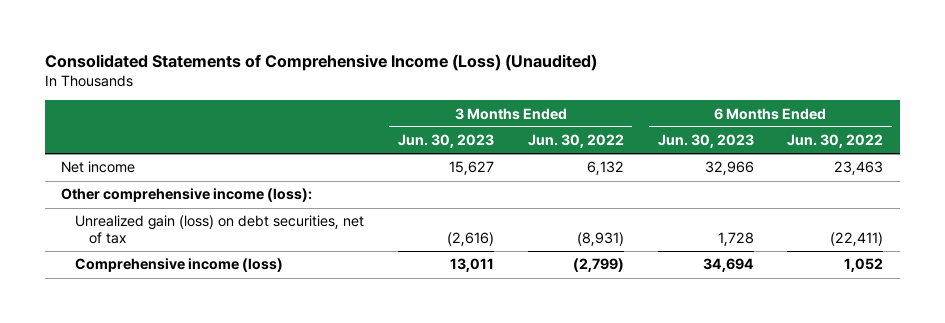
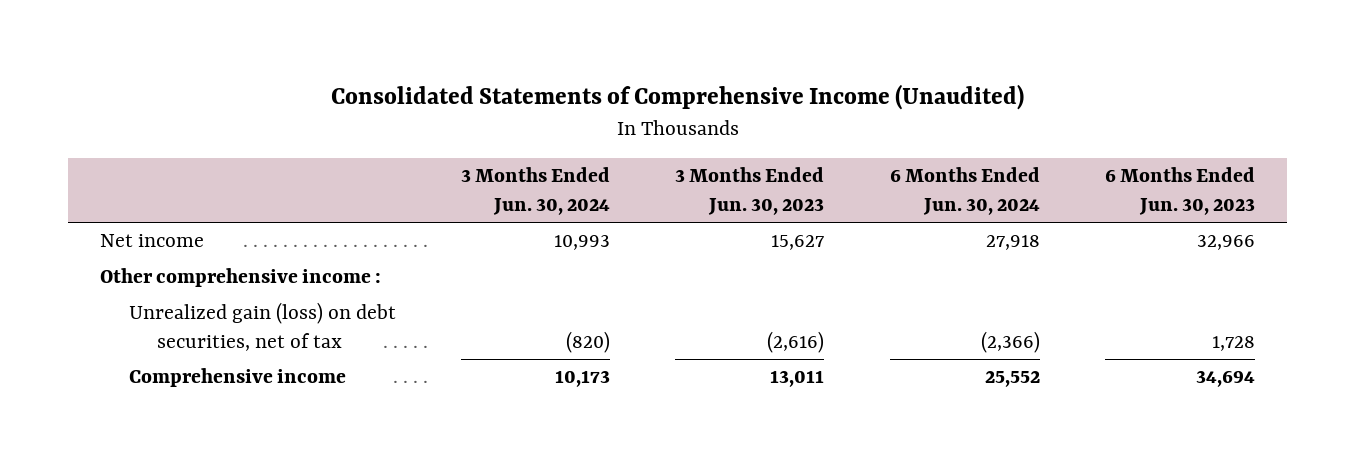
[44,53,597,71] Consolidated Statements of Comprehensive Income (Loss) (Unaudited) -> [330,83,1024,110] Consolidated Statements of Comprehensive Income (Unaudited)
[527,134,624,149] Jun. 30, 2022 -> none
[787,134,884,149] Jun. 30, 2022 -> none
none -> [460,167,610,216] 3 Months Ended Jun. 30, 2024
none -> [889,167,1040,216] 6 Months Ended Jun. 30, 2024
[61,188,313,203] Other comprehensive income (loss): -> [100,268,382,288] Other comprehensive income :
[75,258,284,273] Comprehensive income (loss) -> [128,368,346,388] Comprehensive income

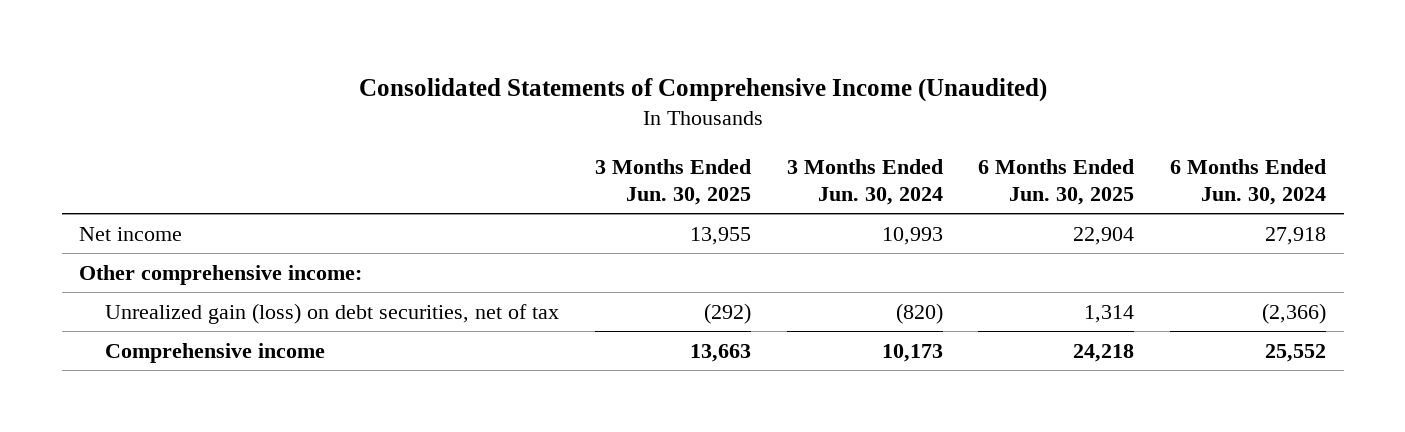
[675,167,825,216] 3 Months Ended Jun. 30, 2023 -> none
[1104,167,1255,216] 6 Months Ended Jun. 30, 2023 -> none
none -> [594,158,751,205] 3 Months Ended Jun. 30, 2025
none -> [978,158,1135,205] 6 Months Ended Jun. 30, 2025
[100,268,382,288] Other comprehensive income : -> [79,264,363,285] Other comprehensive income:

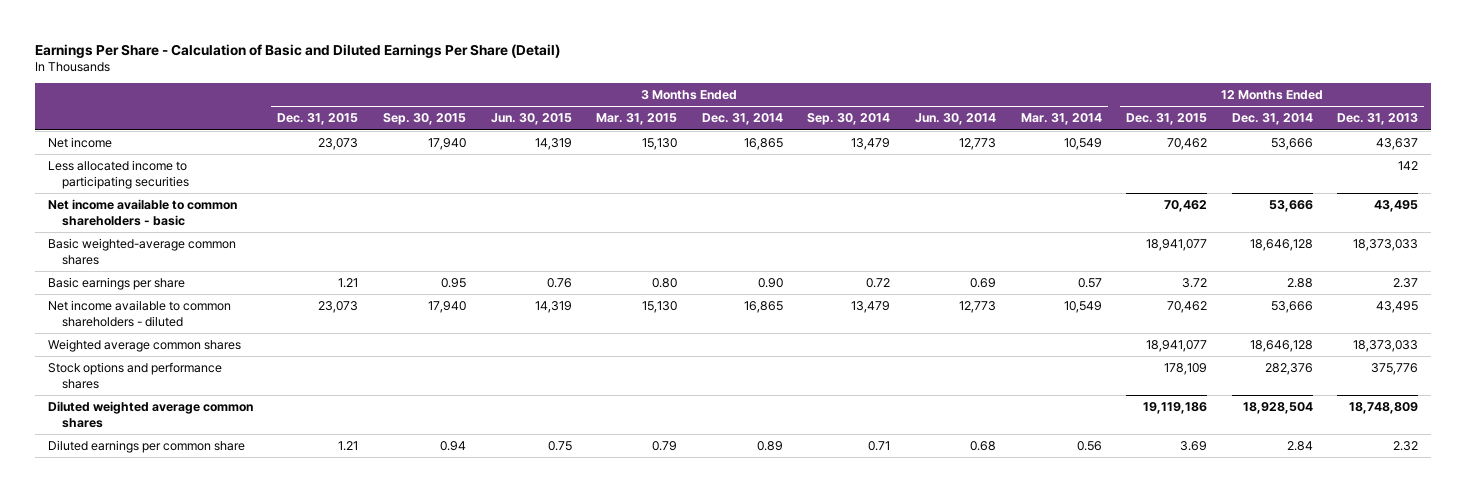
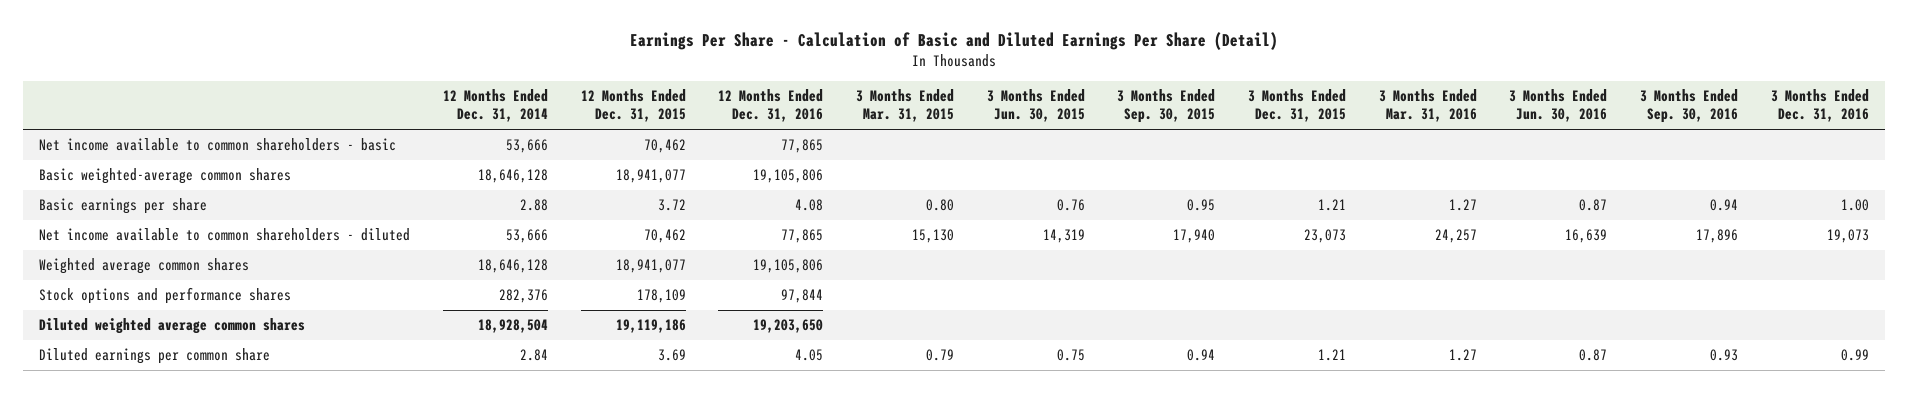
[701,113,783,126] Dec. 31, 2014 -> none
[807,113,891,126] Sep. 30, 2014 -> none
[914,113,996,126] Jun. 30, 2014 -> none
[1020,113,1102,126] Mar. 31, 2014 -> none
[1337,113,1419,126] Dec. 31, 2013 -> none
none -> [718,88,824,123] 12 Months Ended Dec. 31, 2016
none -> [1378,88,1477,123] 3 Months Ended Mar. 31, 2016
none -> [1509,88,1608,123] 3 Months Ended Jun. 30, 2016
none -> [1640,88,1739,124] 3 Months Ended Sep. 30, 2016
none -> [1770,88,1869,123] 3 Months Ended Dec. 31, 2016
[47,136,112,148] Net income -> none
[47,159,190,189] Less allocated income to participating securities -> none

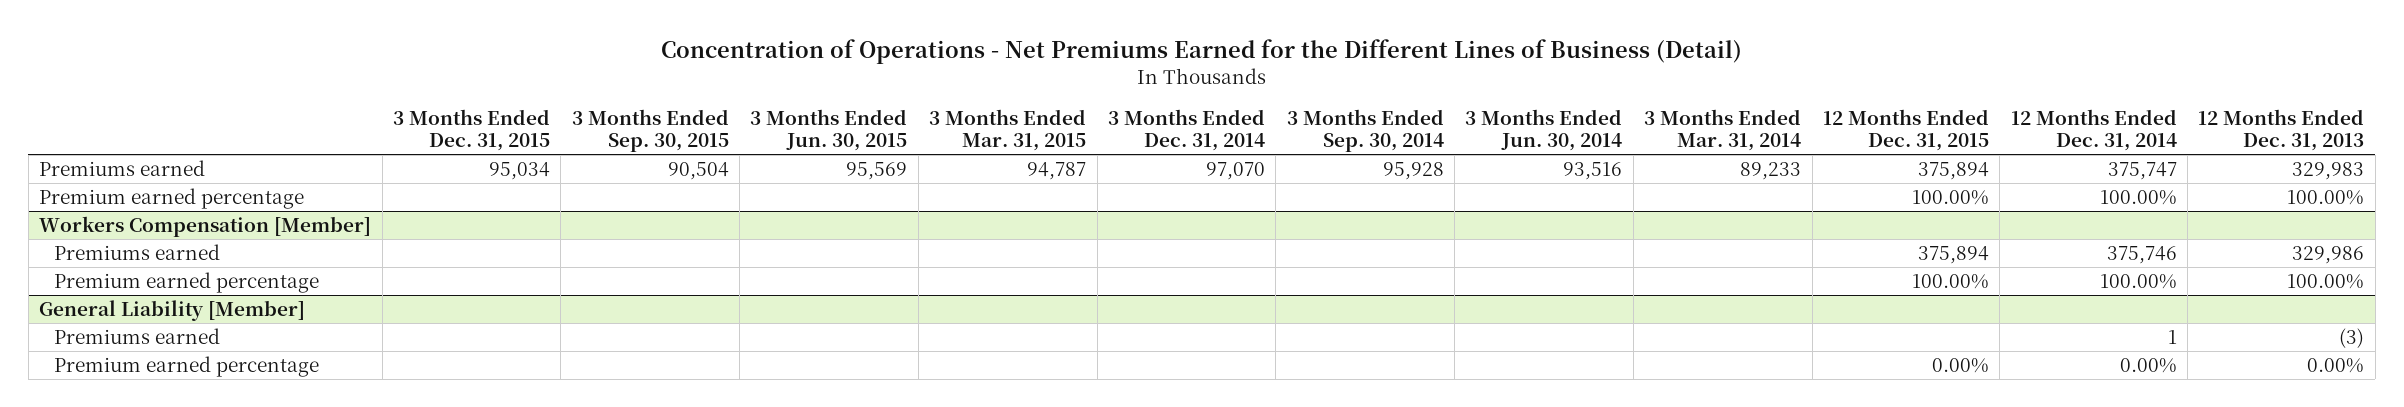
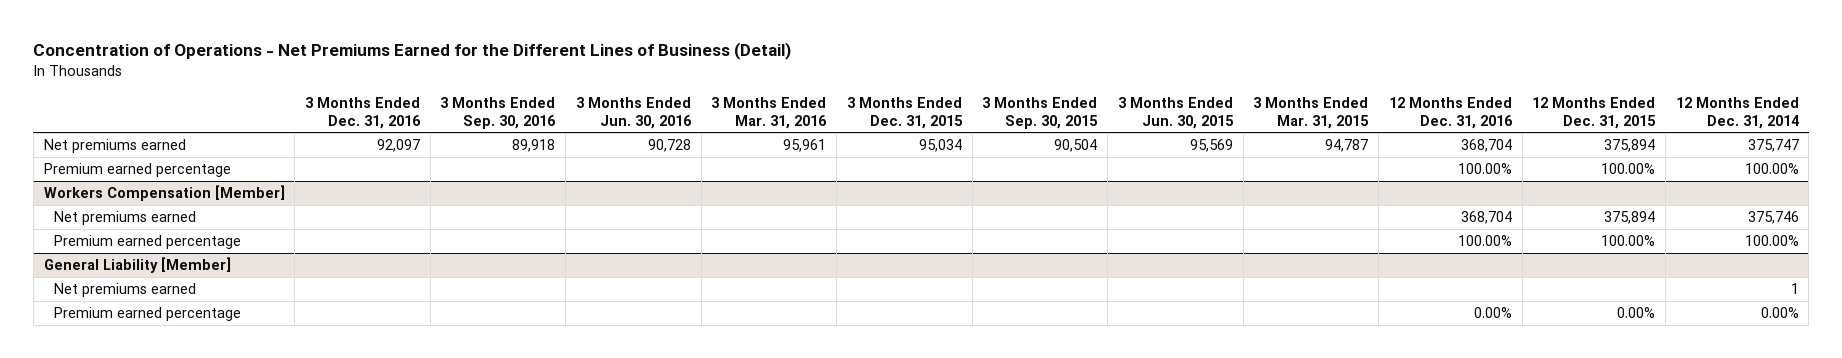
[1107,108,1265,152] 3 Months Ended Dec. 31, 2014 -> none
[1286,108,1444,153] 3 Months Ended Sep. 30, 2014 -> none
[1465,108,1623,152] 3 Months Ended Jun. 30, 2014 -> none
[1644,108,1802,152] 3 Months Ended Mar. 31, 2014 -> none
[2198,108,2365,152] 12 Months Ended Dec. 31, 2013 -> none
none -> [304,96,421,129] 3 Months Ended Dec. 31, 2016
none -> [440,96,557,129] 3 Months Ended Sep. 30, 2016
none -> [575,96,692,129] 3 Months Ended Jun. 30, 2016
none -> [711,96,828,129] 3 Months Ended Mar. 31, 2016
none -> [1388,96,1513,129] 12 Months Ended Dec. 31, 2016
[39,160,206,177] Premiums earned -> [43,139,186,154] Net premiums earned
[54,244,221,261] Premiums earned -> [53,211,196,226] Net premiums earned
[54,328,221,345] Premiums earned -> [53,283,196,298] Net premiums earned

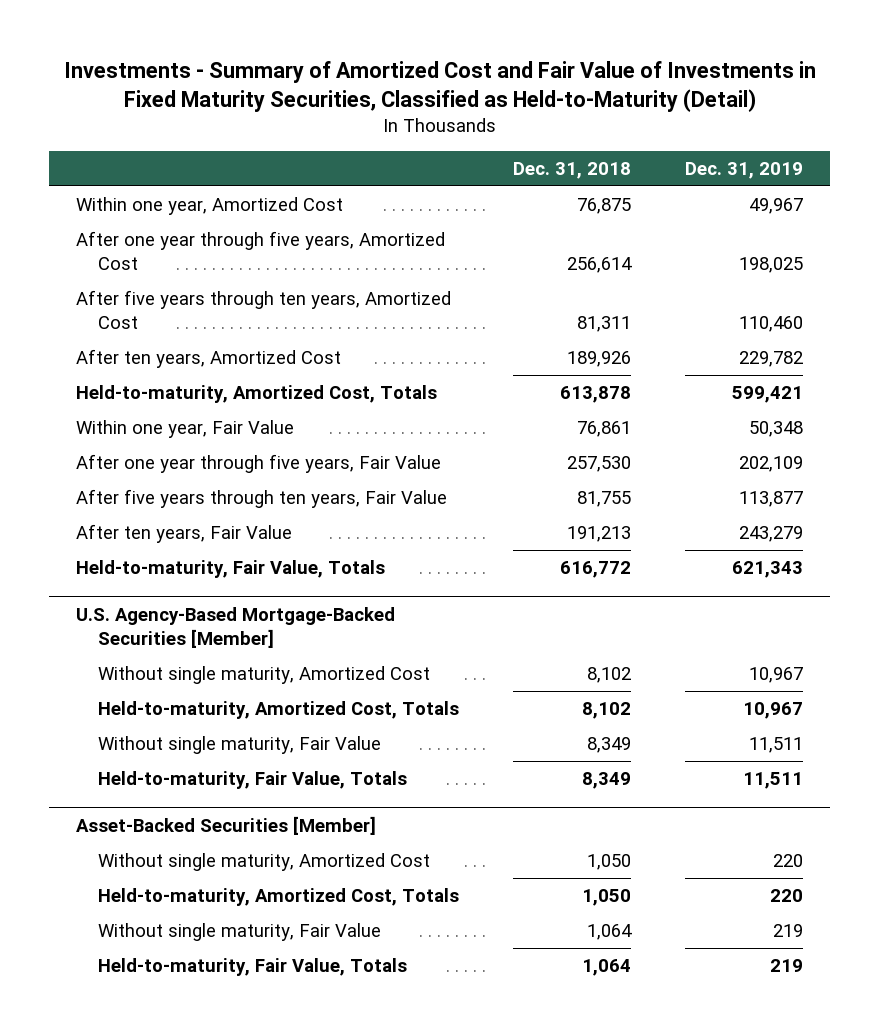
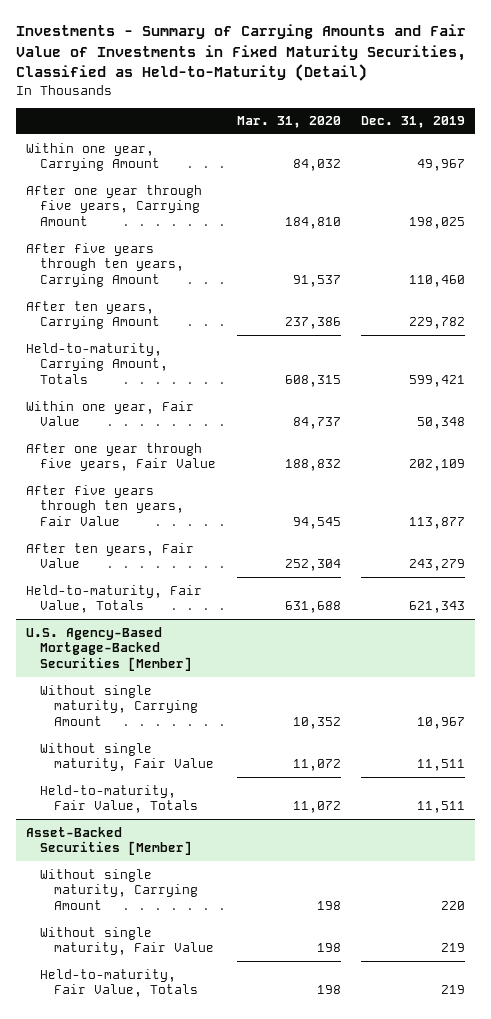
[63,61,816,113] Investments - Summary of Amortized Cost and Fair Value of Investments in Fixed Maturity Securities, Classified as Held-to-Maturity (Detail) -> [15,24,466,81] Investments - Summary of Carrying Amounts and Fair Value of Investments in Fixed Maturity Securities, Classified as Held-to-Maturity (Detail)
[513,162,632,180] Dec. 31, 2018 -> none
none -> [236,116,341,129] Mar. 31, 2020
[76,197,344,216] Within one year, Amortized Cost -> [26,142,161,172] Within one year, Carrying Amount
[76,231,446,270] After one year through five years, Amortized Cost -> [26,184,203,227] After one year through five years, Carrying Amount
[76,290,452,329] After five years through ten years, Amortized Cost -> [26,242,185,288] After five years through ten years, Carrying Amount
[76,349,342,369] After ten years, Amortized Cost -> [26,300,161,330] After ten years, Carrying Amount
[76,385,438,404] Held-to-maturity, Amortized Cost, Totals -> [26,342,169,385] Held-to-maturity, Carrying Amount, Totals
[98,701,460,720] Held-to-maturity, Amortized Cost, Totals -> none
[98,666,431,685] Without single maturity, Amortized Cost -> [40,684,198,727] Without single maturity, Carrying Amount
[98,888,460,907] Held-to-maturity, Amortized Cost, Totals -> none
[98,853,431,872] Without single maturity, Amortized Cost -> [40,868,198,911] Without single maturity, Carrying Amount

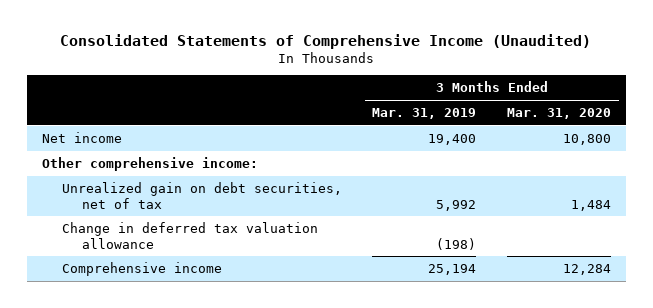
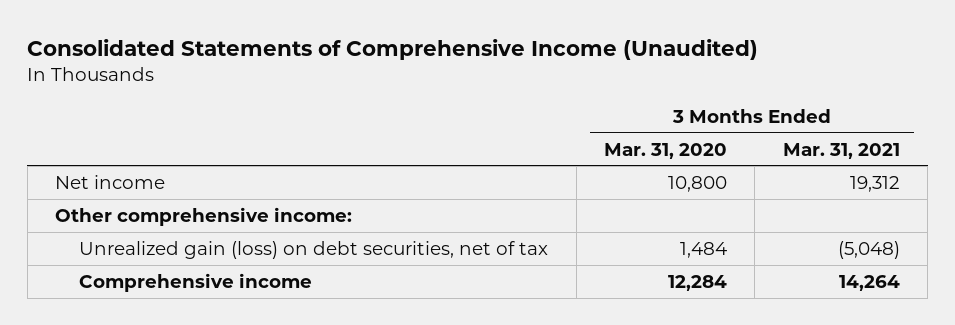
[372,108,477,120] Mar. 31, 2019 -> none
none -> [782,142,900,159] Mar. 31, 2021
[61,221,318,249] Change in deferred tax valuation allowance -> none
[61,181,342,209] Unrealized gain on debt securities, net of tax -> [79,240,549,259] Unrealized gain (loss) on debt securities, net of tax

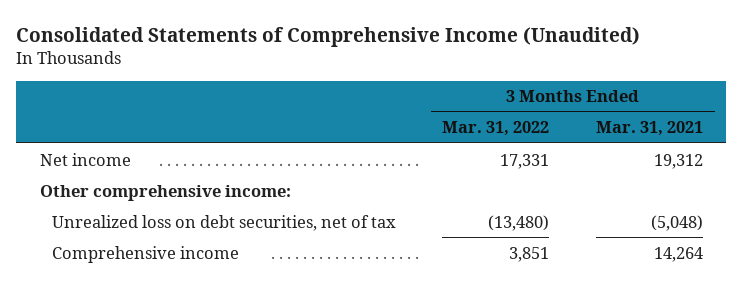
[603,142,727,159] Mar. 31, 2020 -> none
none -> [442,121,550,137] Mar. 31, 2022
[79,240,549,259] Unrealized gain (loss) on debt securities, net of tax -> [51,214,396,231] Unrealized loss on debt securities, net of tax

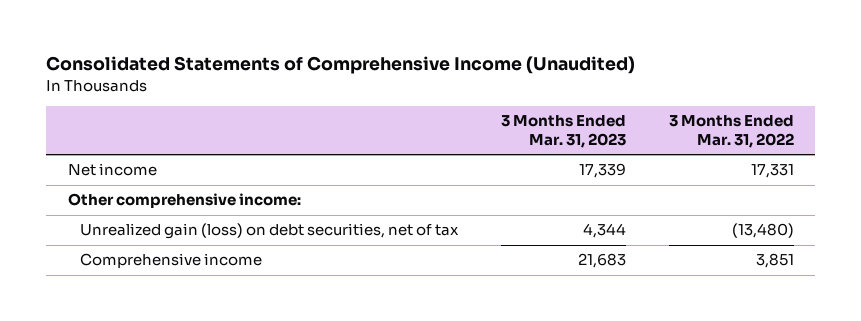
[596,121,704,137] Mar. 31, 2021 -> none
none -> [500,115,626,149] 3 Months Ended Mar. 31, 2023
[51,214,396,231] Unrealized loss on debt securities, net of tax -> [79,223,459,240] Unrealized gain (loss) on debt securities, net of tax

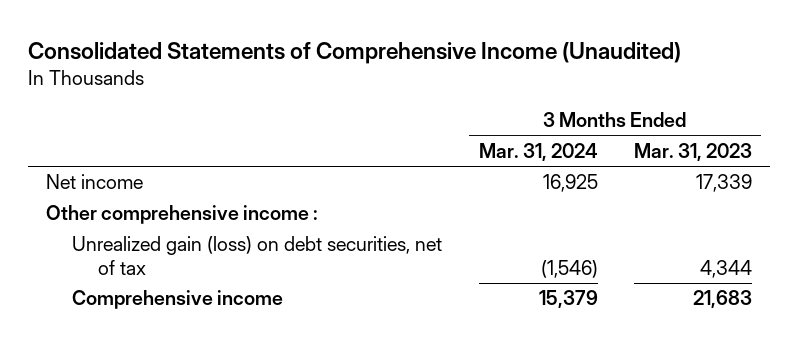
[668,115,794,149] 3 Months Ended Mar. 31, 2022 -> none
none -> [478,142,598,161] Mar. 31, 2024
[67,193,301,209] Other comprehensive income: -> [46,205,319,225] Other comprehensive income :

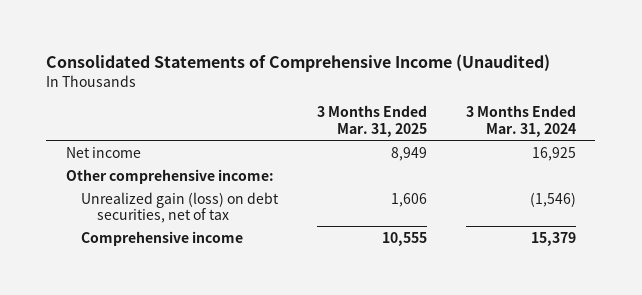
[634,142,753,161] Mar. 31, 2023 -> none
none -> [317,105,428,137] 3 Months Ended Mar. 31, 2025
[46,205,319,225] Other comprehensive income : -> [65,168,274,184] Other comprehensive income:

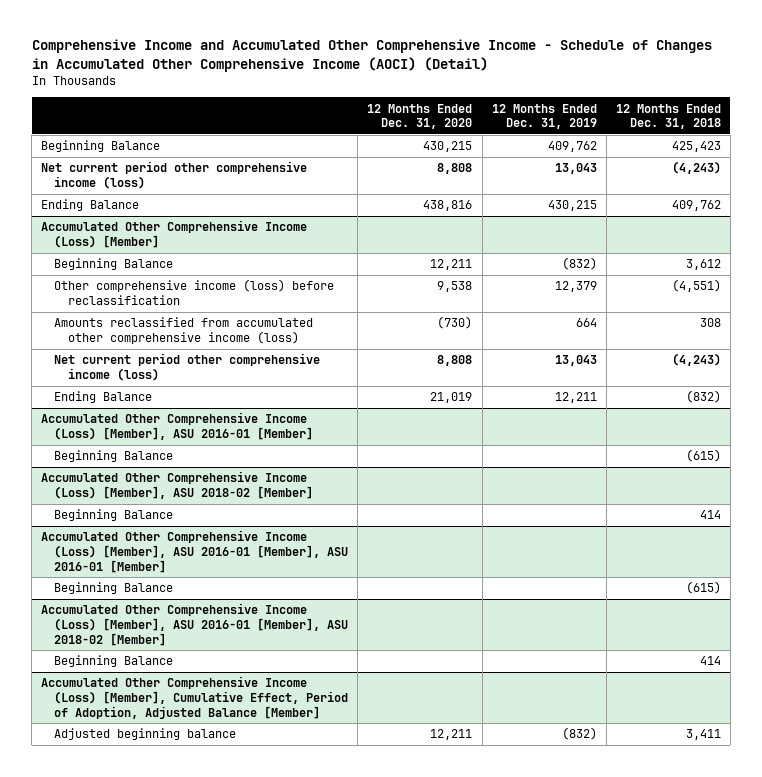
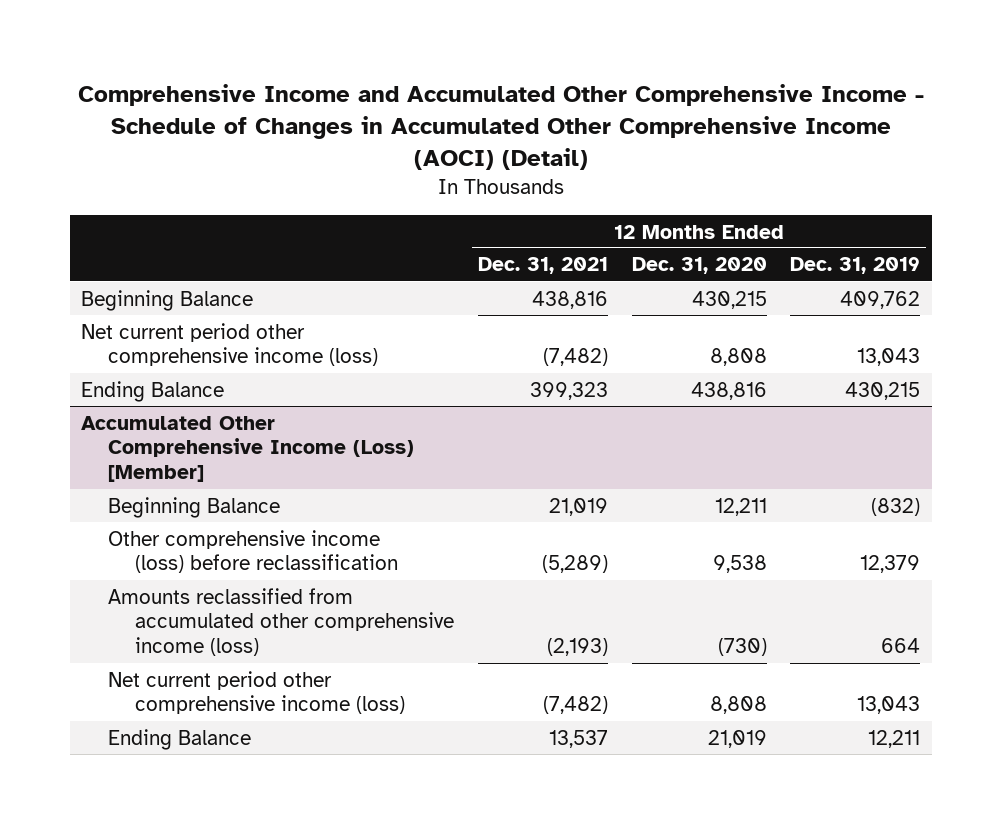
[615,103,721,130] 12 Months Ended Dec. 31, 2018 -> none
none -> [478,257,609,275] Dec. 31, 2021
[41,412,314,441] Accumulated Other Comprehensive Income (Loss) [Member], ASU 2016-01 [Member] -> none
[54,450,174,463] Beginning Balance -> none
[41,471,314,500] Accumulated Other Comprehensive Income (Loss) [Member], ASU 2018-02 [Member] -> none
[54,509,174,522] Beginning Balance -> none
[41,530,349,573] Accumulated Other Comprehensive Income (Loss) [Member], ASU 2016-01 [Member], ASU 2016-01 [Member] -> none
[54,582,174,595] Beginning Balance -> none
[41,603,349,646] Accumulated Other Comprehensive Income (Loss) [Member], ASU 2016-01 [Member], ASU 2018-02 [Member] -> none
[54,655,174,668] Beginning Balance -> none
[41,676,349,719] Accumulated Other Comprehensive Income (Loss) [Member], Cumulative Effect, Period of Adoption, Adjusted Balance [Member] -> none
[54,728,237,741] Adjusted beginning balance -> none

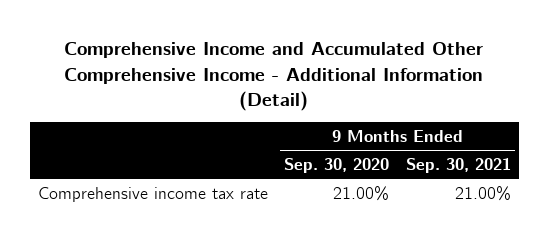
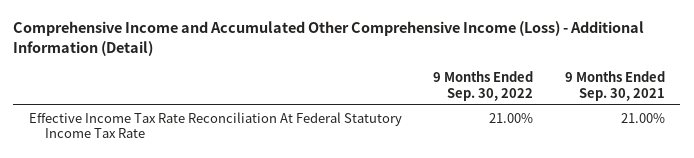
[64,42,484,111] Comprehensive Income and Accumulated Other Comprehensive Income - Additional Information (Detail) -> [13,21,645,56] Comprehensive Income and Accumulated Other Comprehensive Income (Loss) - Additional Information (Detail)
[284,157,390,173] Sep. 30, 2020 -> none
none -> [433,71,534,101] 9 Months Ended Sep. 30, 2022
[37,186,268,202] Comprehensive income tax rate -> [28,111,402,138] Effective Income Tax Rate Reconciliation At Federal Statutory Income Tax Rate

